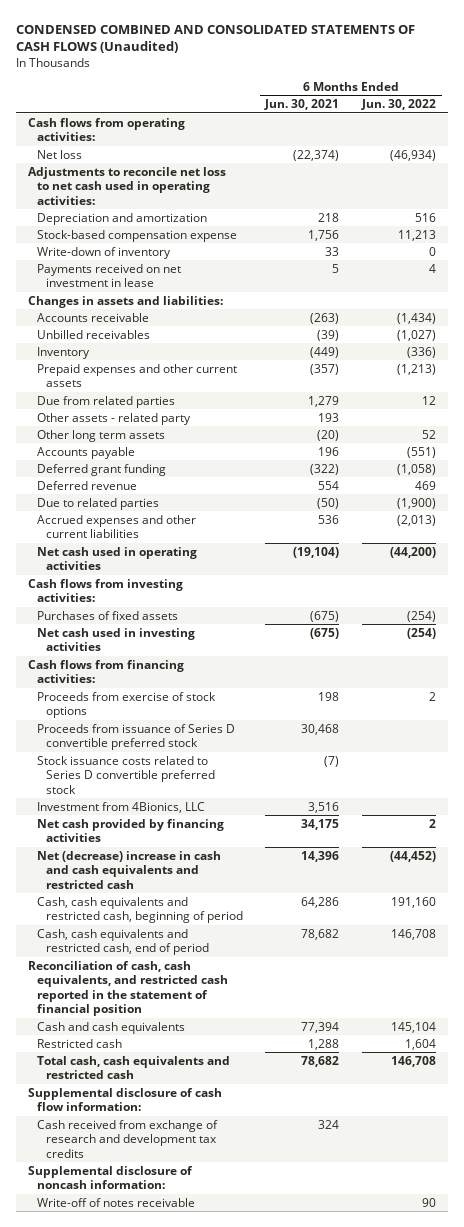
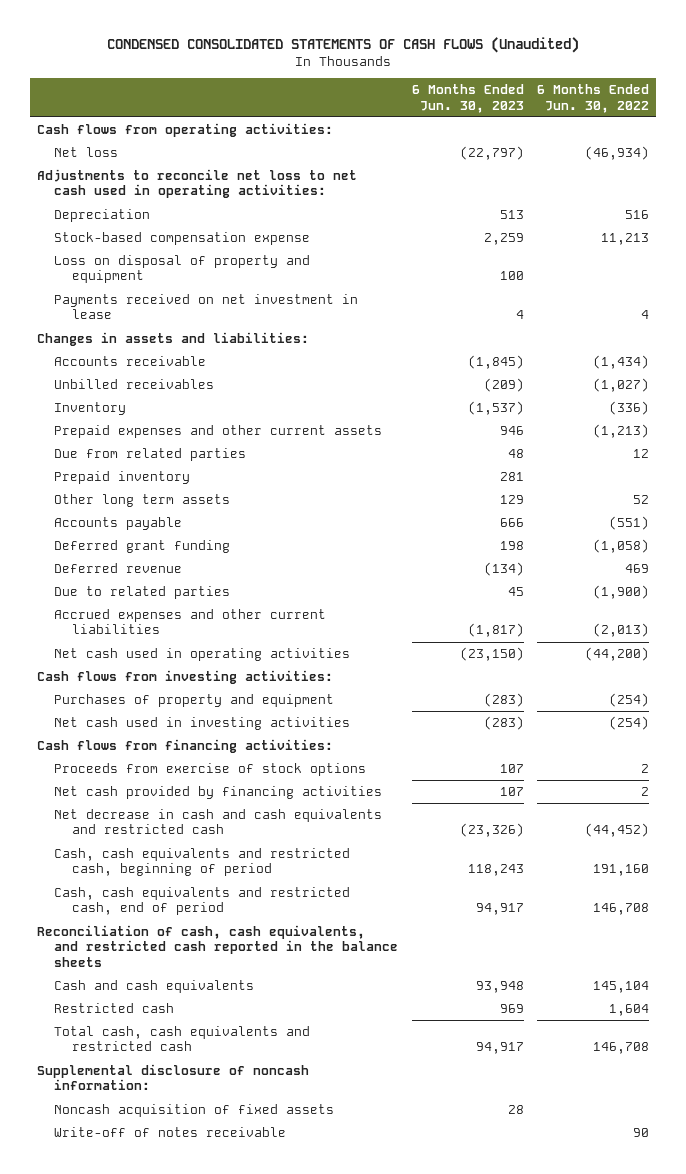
[16,24,416,54] CONDENSED COMBINED AND CONSOLIDATED STATEMENTS OF CASH FLOWS (Unaudited) -> [107,37,580,54] CONDENSED CONSOLIDATED STATEMENTS OF CASH FLOWS (Unaudited)
[264,99,340,111] Jun. 30, 2021 -> none
none -> [411,83,524,113] 6 Months Ended Jun. 30, 2023
[36,212,207,225] Depreciation and amortization -> [54,208,151,222] Depreciation
[36,246,171,259] Write-down of inventory -> none
none -> [54,254,311,284] Loss on disposal of property and equipment
[36,412,191,425] Other assets - related party -> none
none -> [54,470,191,484] Prepaid inventory
[36,610,178,620] Purchases of fixed assets -> [54,693,335,707] Purchases of property and equipment
[36,723,235,751] Proceeds from issuance of Series D convertible preferred stock -> none
[36,755,215,794] Stock issuance costs related to Series D convertible preferred stock -> none
[36,801,205,813] Investment from 4Bionics, LLC -> none
[36,850,221,889] Net (decrease) increase in cash and cash equivalents and restricted cash -> [54,808,383,835] Net decrease in cash and cash equivalents and restricted cash
[27,960,228,1017] Reconciliation of cash, cash equivalents, and restricted cash reported in the statement of financial position -> [36,924,399,968] Reconciliation of cash, cash equivalents, and restricted cash reported in the balance sheets
[27,1087,222,1112] Supplemental disclosure of cash flow information: -> none
[36,1119,218,1158] Cash received from exchange of research and development tax credits -> none
none -> [54,1103,335,1117] Noncash acquisition of fixed assets

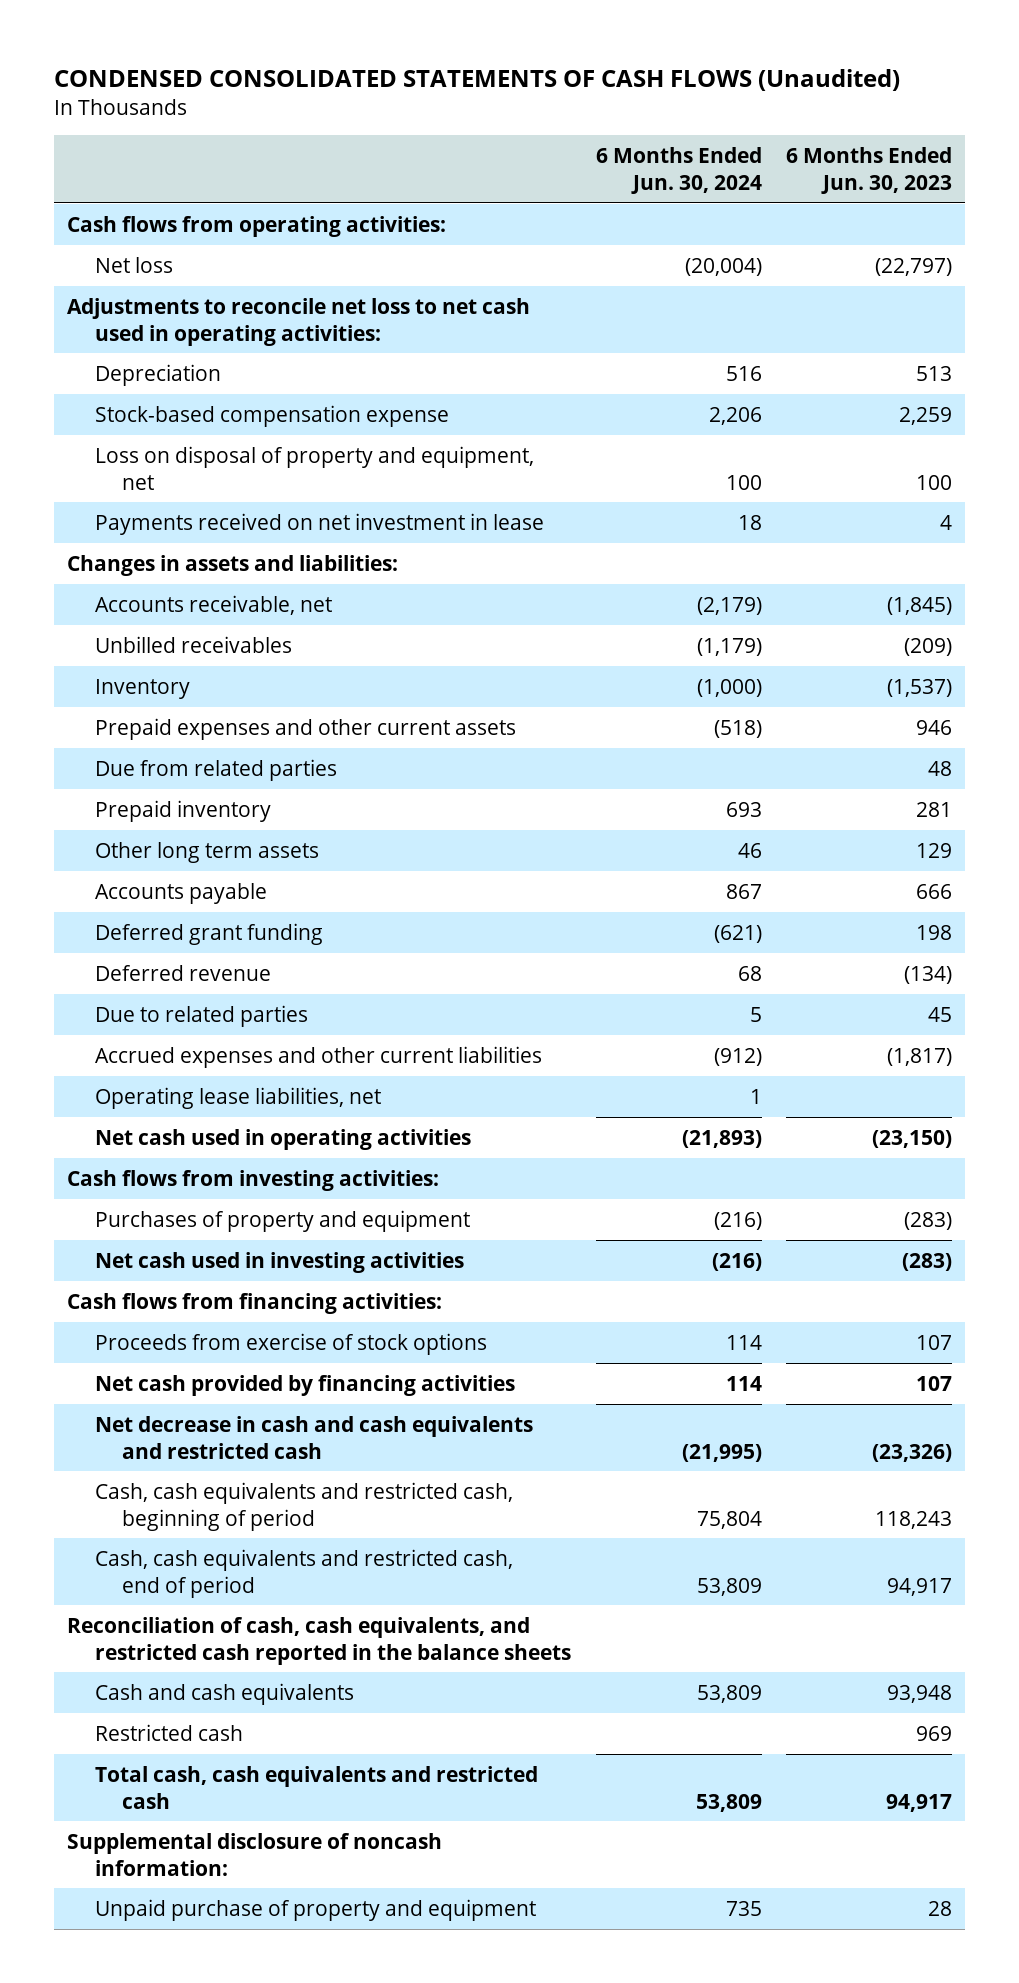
[537,83,650,113] 6 Months Ended Jun. 30, 2022 -> none
none -> [595,147,762,194] 6 Months Ended Jun. 30, 2024
[54,254,311,284] Loss on disposal of property and equipment -> [94,445,534,490] Loss on disposal of property and equipment, net
[54,355,207,366] Accounts receivable -> [94,594,332,615] Accounts receivable, net
none -> [94,1086,381,1109] Operating lease liabilities, net
[54,1126,287,1137] Write-off of notes receivable -> none
[54,1103,335,1117] Noncash acquisition of fixed assets -> [94,1898,536,1921] Unpaid purchase of property and equipment

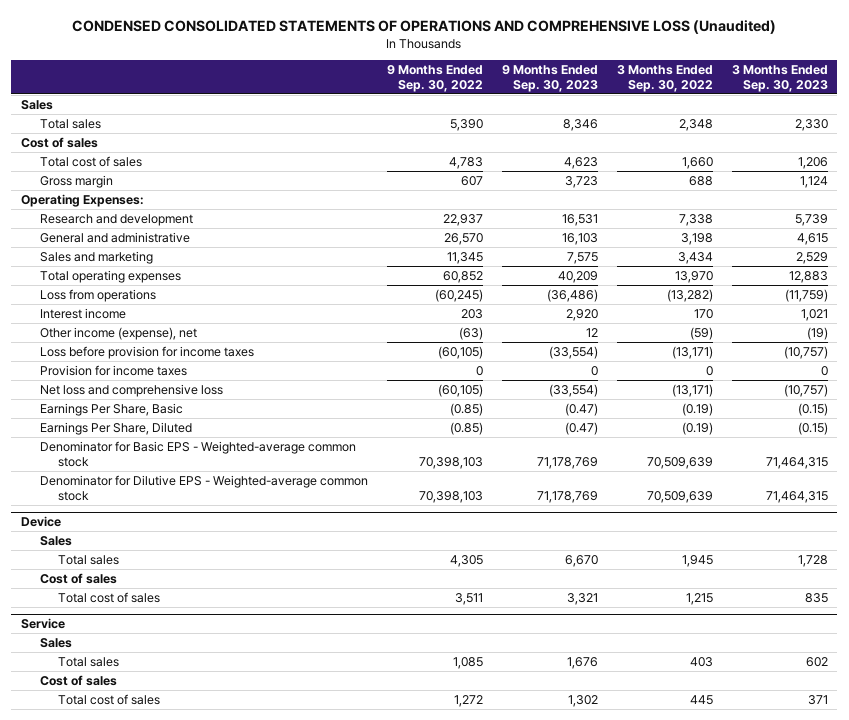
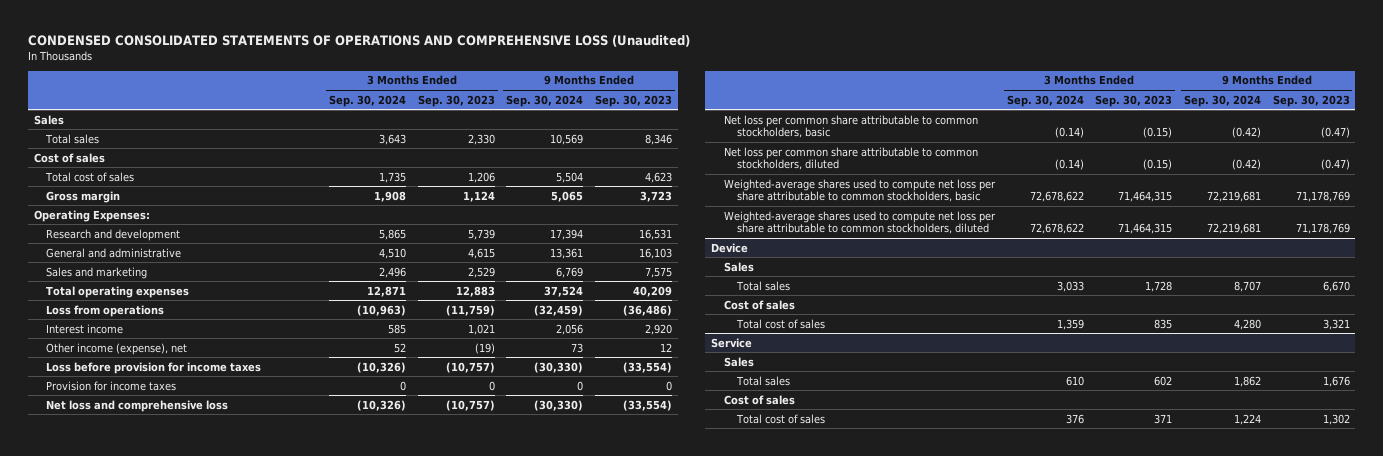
[386,65,483,92] 9 Months Ended Sep. 30, 2022 -> none
[616,65,713,92] 3 Months Ended Sep. 30, 2022 -> none
none -> [329,94,407,107] Sep. 30, 2024
none -> [506,94,584,107] Sep. 30, 2024
[39,402,183,416] Earnings Per Share, Basic -> [723,114,978,139] Net loss per common share attributable to common stockholders, basic
[39,421,192,435] Earnings Per Share, Diluted -> [723,146,978,171] Net loss per common share attributable to common stockholders, diluted
[39,440,356,467] Denominator for Basic EPS - Weighted-average common stock -> [723,178,996,203] Weighted-average shares used to compute net loss per share attributable to common stockholders, basic
[39,474,368,501] Denominator for Dilutive EPS - Weighted-average common stock -> [723,210,996,235] Weighted-average shares used to compute net loss per share attributable to common stockholders, diluted

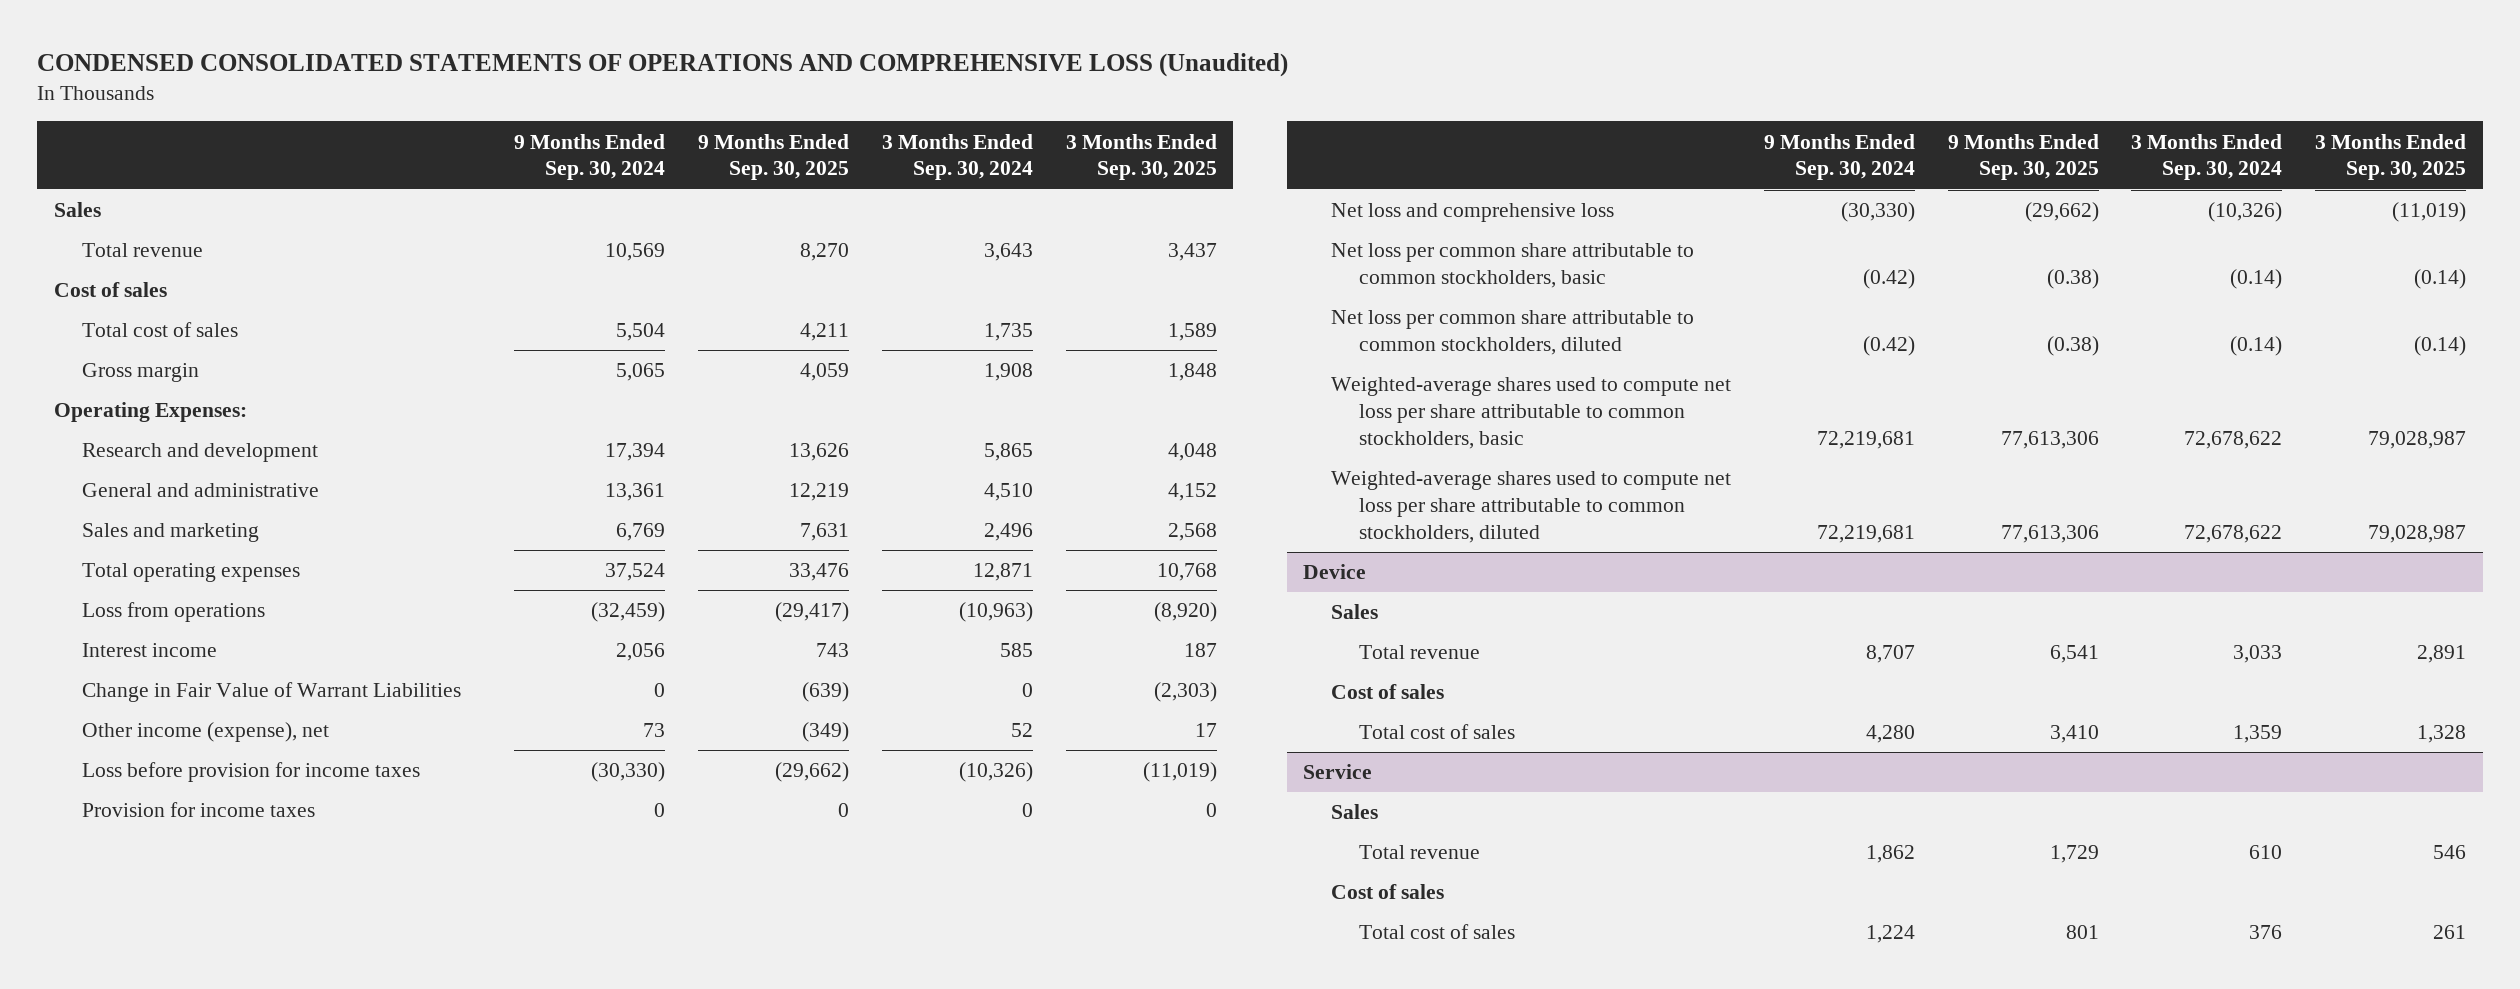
[417,94,495,107] Sep. 30, 2023 -> none
[595,94,673,107] Sep. 30, 2023 -> none
none -> [698,133,850,181] 9 Months Ended Sep. 30, 2025
none -> [1065,133,1217,181] 3 Months Ended Sep. 30, 2025
[45,133,100,144] Total sales -> [81,243,203,258] Total revenue
none -> [81,682,461,703] Change in Fair Value of Warrant Liabilities
[735,280,790,291] Total sales -> [1358,645,1480,660] Total revenue
[735,375,790,386] Total sales -> [1358,845,1480,860] Total revenue

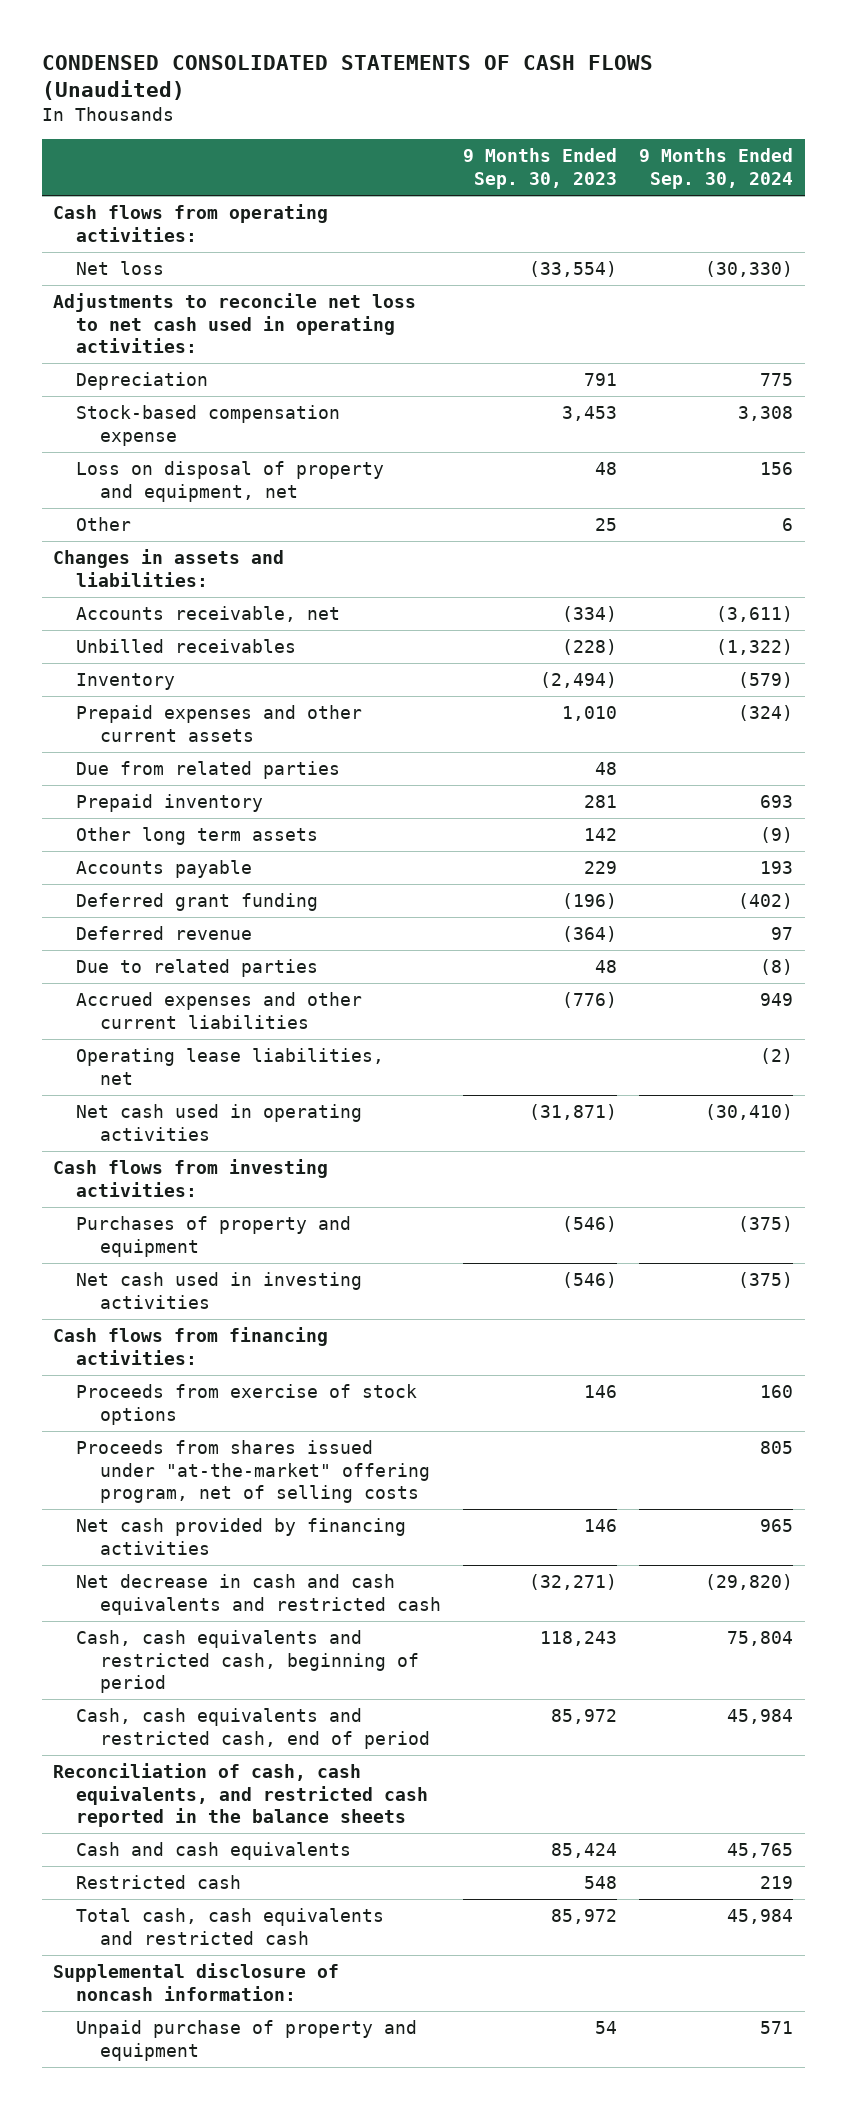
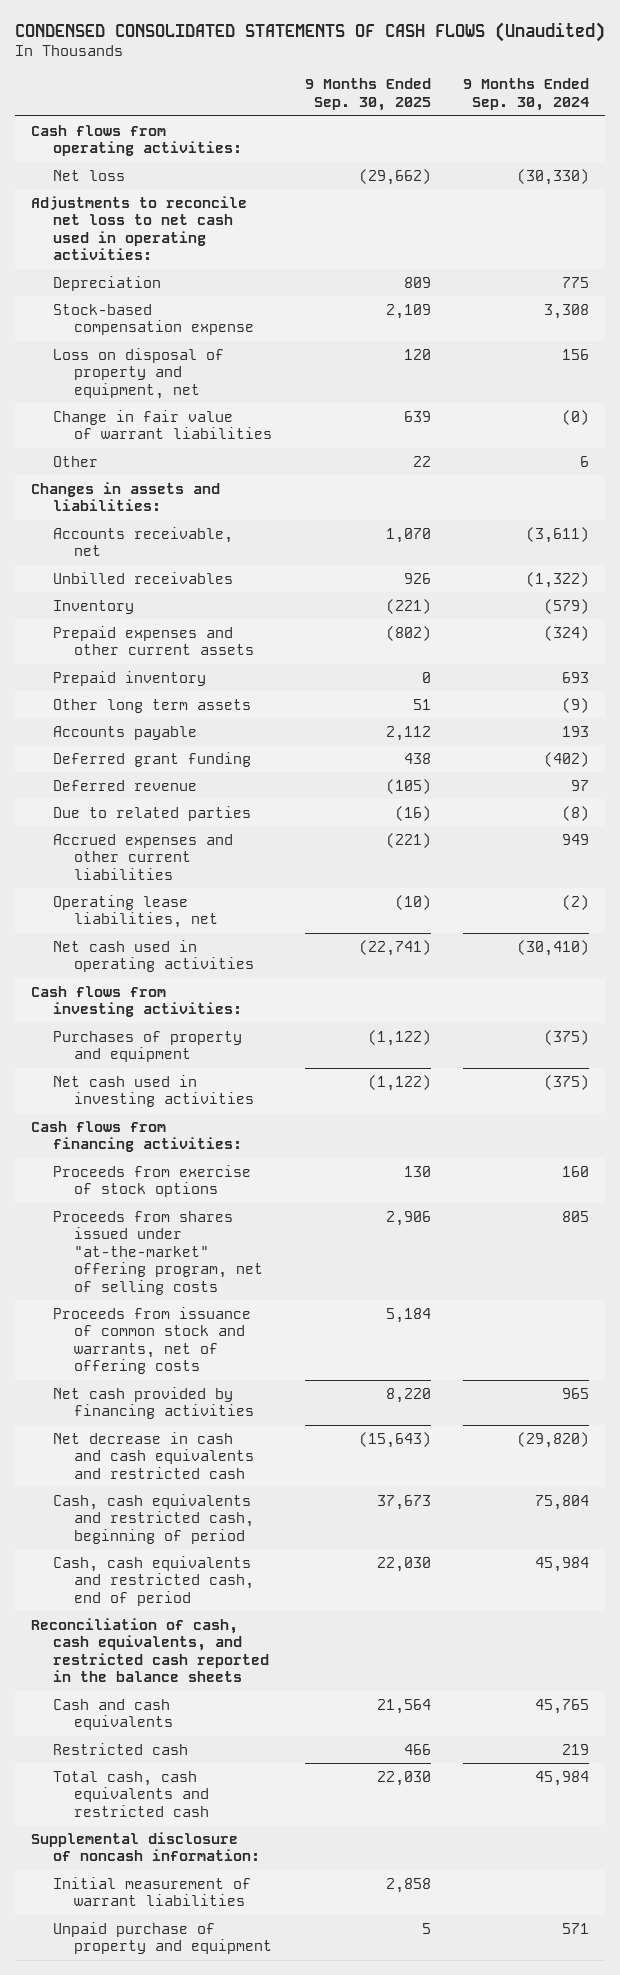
[462,148,617,189] 9 Months Ended Sep. 30, 2023 -> none
none -> [304,78,431,111] 9 Months Ended Sep. 30, 2025
none -> [52,409,273,440] Change in fair value of warrant liabilities
[76,761,341,780] Due from related parties -> none
none -> [52,1306,251,1375] Proceeds from issuance of common stock and warrants, net of offering costs
none -> [52,1876,251,1907] Initial measurement of warrant liabilities

